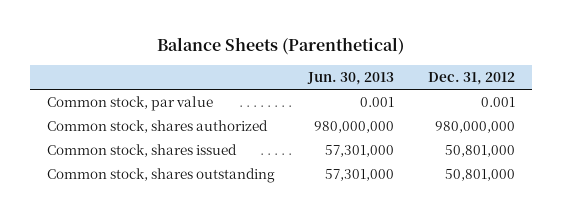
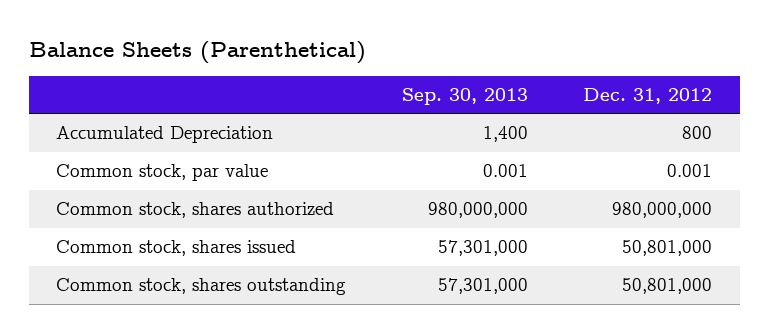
[307,72,395,86] Jun. 30, 2013 -> none
none -> [401,88,528,106] Sep. 30, 2013
none -> [56,126,274,144] Accumulated Depreciation

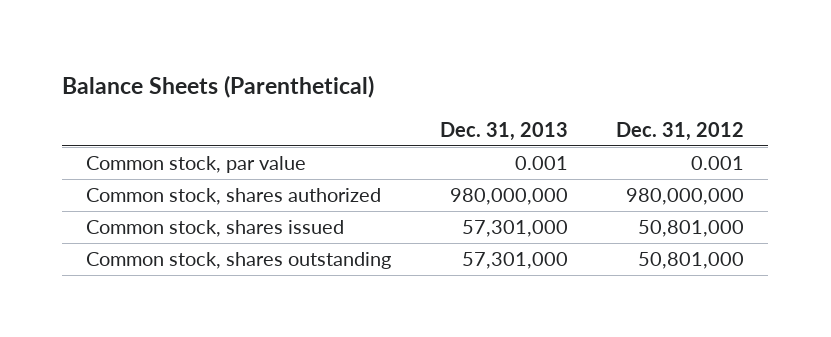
[401,88,528,106] Sep. 30, 2013 -> none
none -> [439,121,568,141] Dec. 31, 2013
[56,126,274,144] Accumulated Depreciation -> none

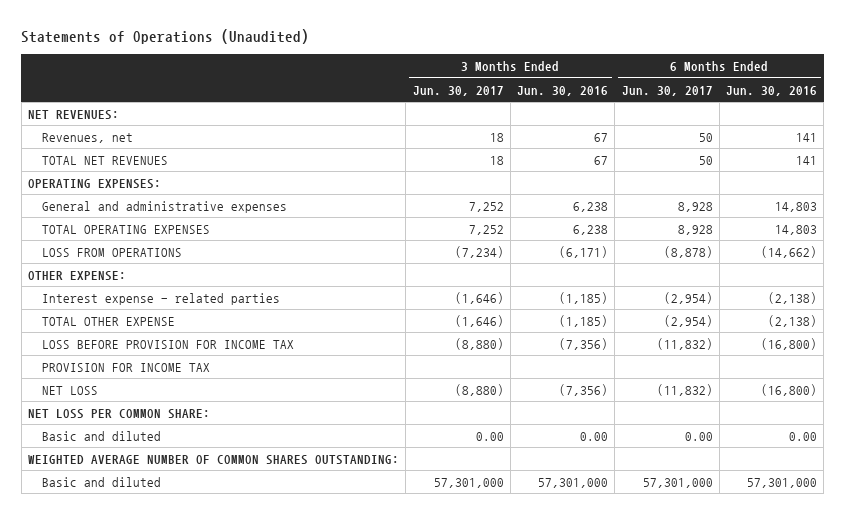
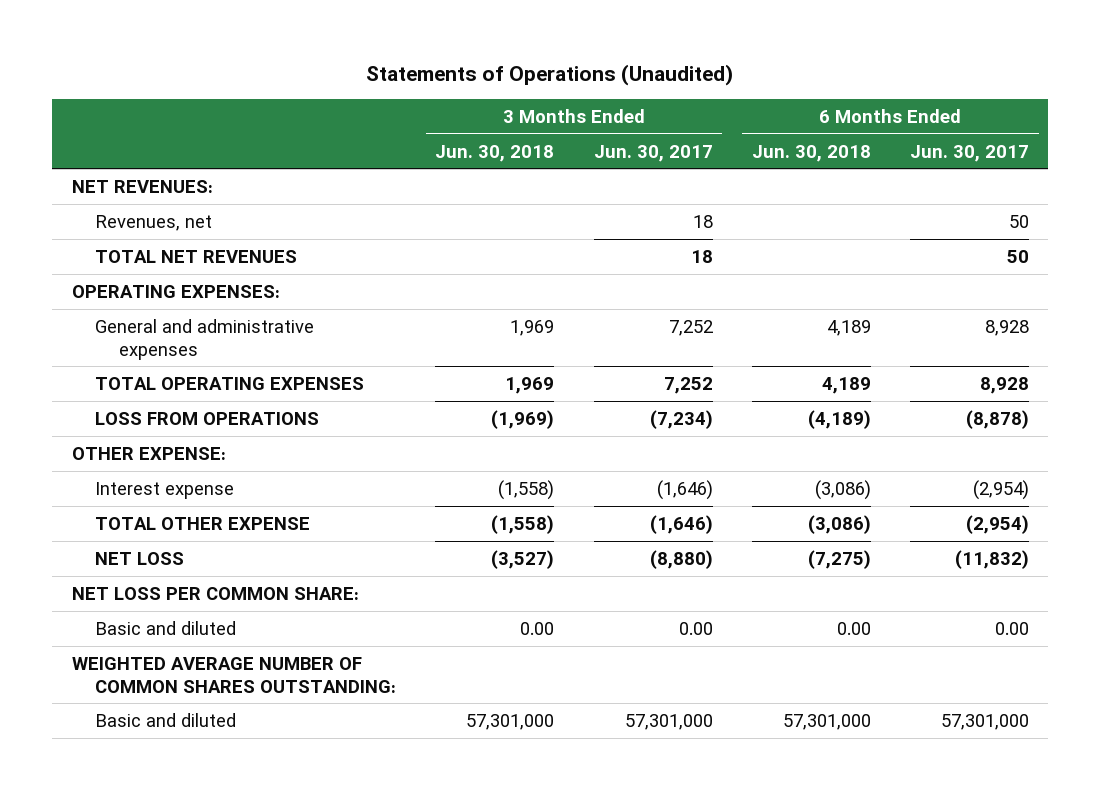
[517,85,609,96] Jun. 30, 2016 -> none
[726,85,818,96] Jun. 30, 2016 -> none
none -> [435,144,555,162] Jun. 30, 2018
none -> [751,144,871,162] Jun. 30, 2018
[41,292,280,305] Interest expense - related parties -> [95,481,235,499] Interest expense
[41,339,294,349] LOSS BEFORE PROVISION FOR INCOME TAX -> none
[41,362,210,372] PROVISION FOR INCOME TAX -> none

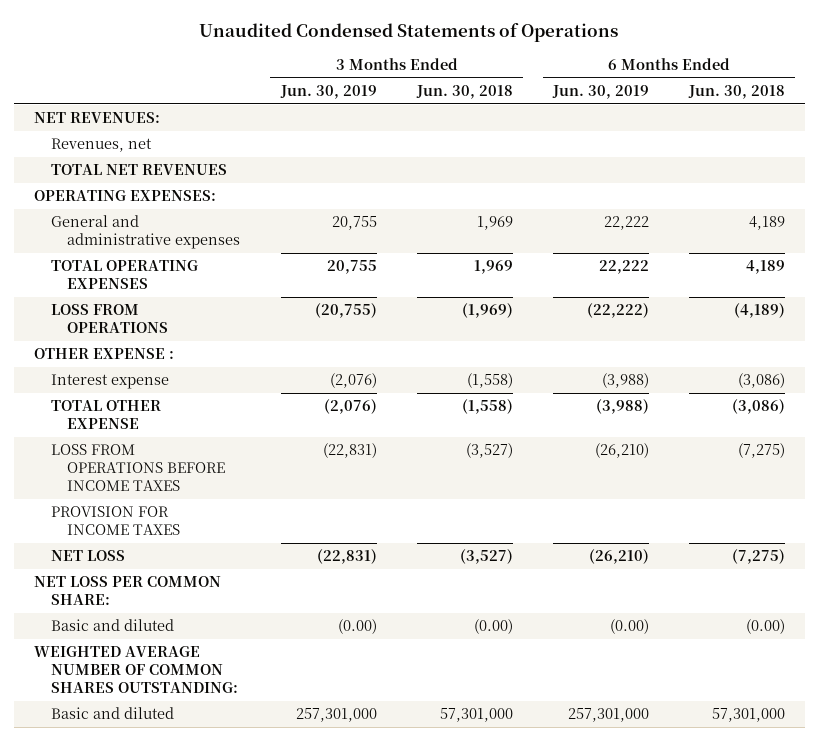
[366,63,734,86] Statements of Operations (Unaudited) -> [199,22,619,42] Unaudited Condensed Statements of Operations
[593,144,713,162] Jun. 30, 2017 -> none
[909,144,1029,162] Jun. 30, 2017 -> none
none -> [279,84,377,99] Jun. 30, 2019
none -> [551,84,649,99] Jun. 30, 2019
[71,446,226,460] OTHER EXPENSE: -> [33,348,174,360] OTHER EXPENSE :
none -> [50,444,226,492] LOSS FROM OPERATIONS BEFORE INCOME TAXES
none -> [50,506,181,536] PROVISION FOR INCOME TAXES
[520,621,555,635] 0.00 -> [473,619,513,635] (0.00)
[836,621,871,635] 0.00 -> [745,619,785,635] (0.00)

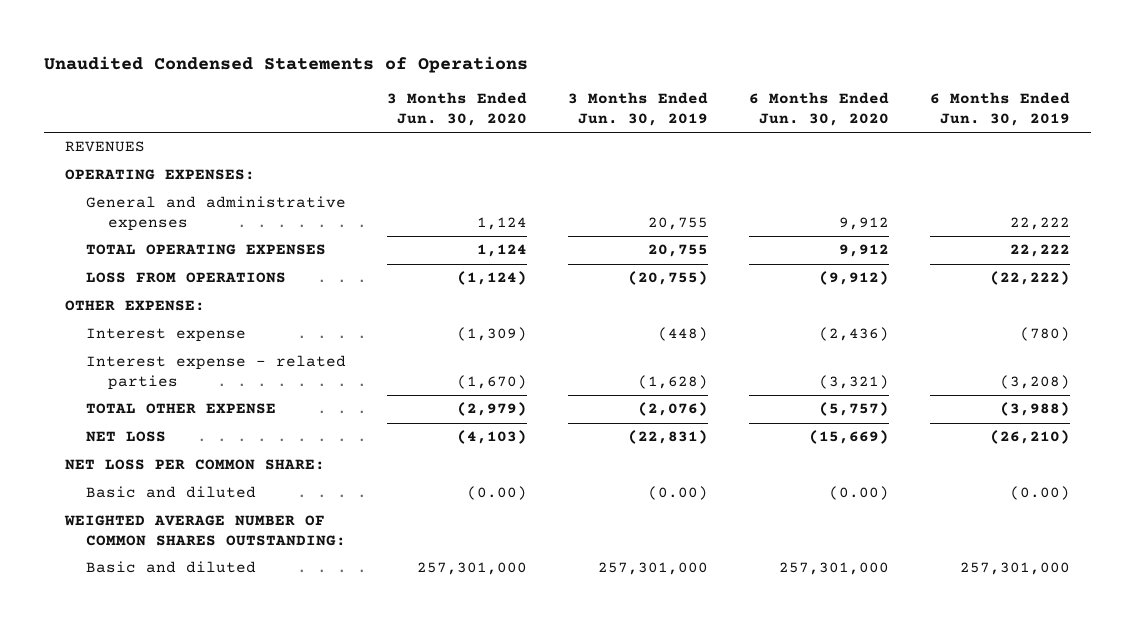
[415,84,513,99] Jun. 30, 2018 -> none
[687,84,785,99] Jun. 30, 2018 -> none
none -> [387,92,528,126] 3 Months Ended Jun. 30, 2020
none -> [749,92,890,126] 6 Months Ended Jun. 30, 2020
[33,112,160,124] NET REVENUES: -> none
[50,138,152,153] Revenues, net -> none
[50,164,227,176] TOTAL NET REVENUES -> [64,141,145,153] REVENUES
[33,348,174,360] OTHER EXPENSE : -> [64,300,205,312] OTHER EXPENSE:
[329,373,377,389] (2,076) -> [658,327,709,342] (448)
[601,373,649,389] (3,988) -> [1020,327,1071,342] (780)
none -> [86,355,347,390] Interest expense - related parties
[50,444,226,492] LOSS FROM OPERATIONS BEFORE INCOME TAXES -> none
[50,506,181,536] PROVISION FOR INCOME TAXES -> none

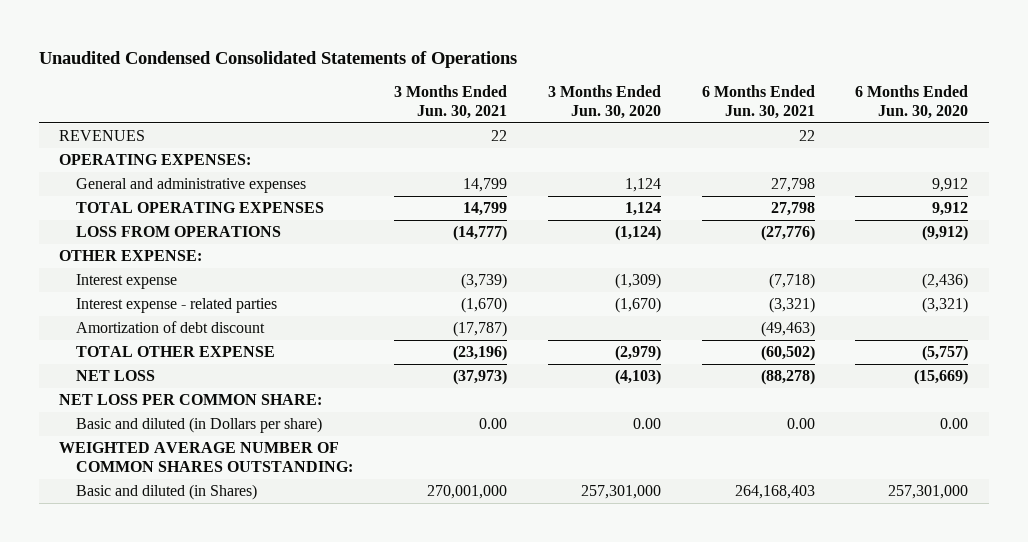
[44,56,529,74] Unaudited Condensed Statements of Operations -> [38,50,517,68] Unaudited Condensed Consolidated Statements of Operations
[568,92,709,126] 3 Months Ended Jun. 30, 2019 -> none
[930,92,1071,126] 6 Months Ended Jun. 30, 2019 -> none
none -> [393,84,507,120] 3 Months Ended Jun. 30, 2021
none -> [701,84,815,120] 6 Months Ended Jun. 30, 2021
none -> [76,321,266,334] Amortization of debt discount
[86,486,257,499] Basic and diluted -> [76,417,323,434] Basic and diluted (in Dollars per share)
[467,486,528,501] (0.00) -> [632,418,661,430] 0.00
[829,486,890,501] (0.00) -> [940,418,969,430] 0.00
[86,561,257,574] Basic and diluted -> [76,484,258,501] Basic and diluted (in Shares)

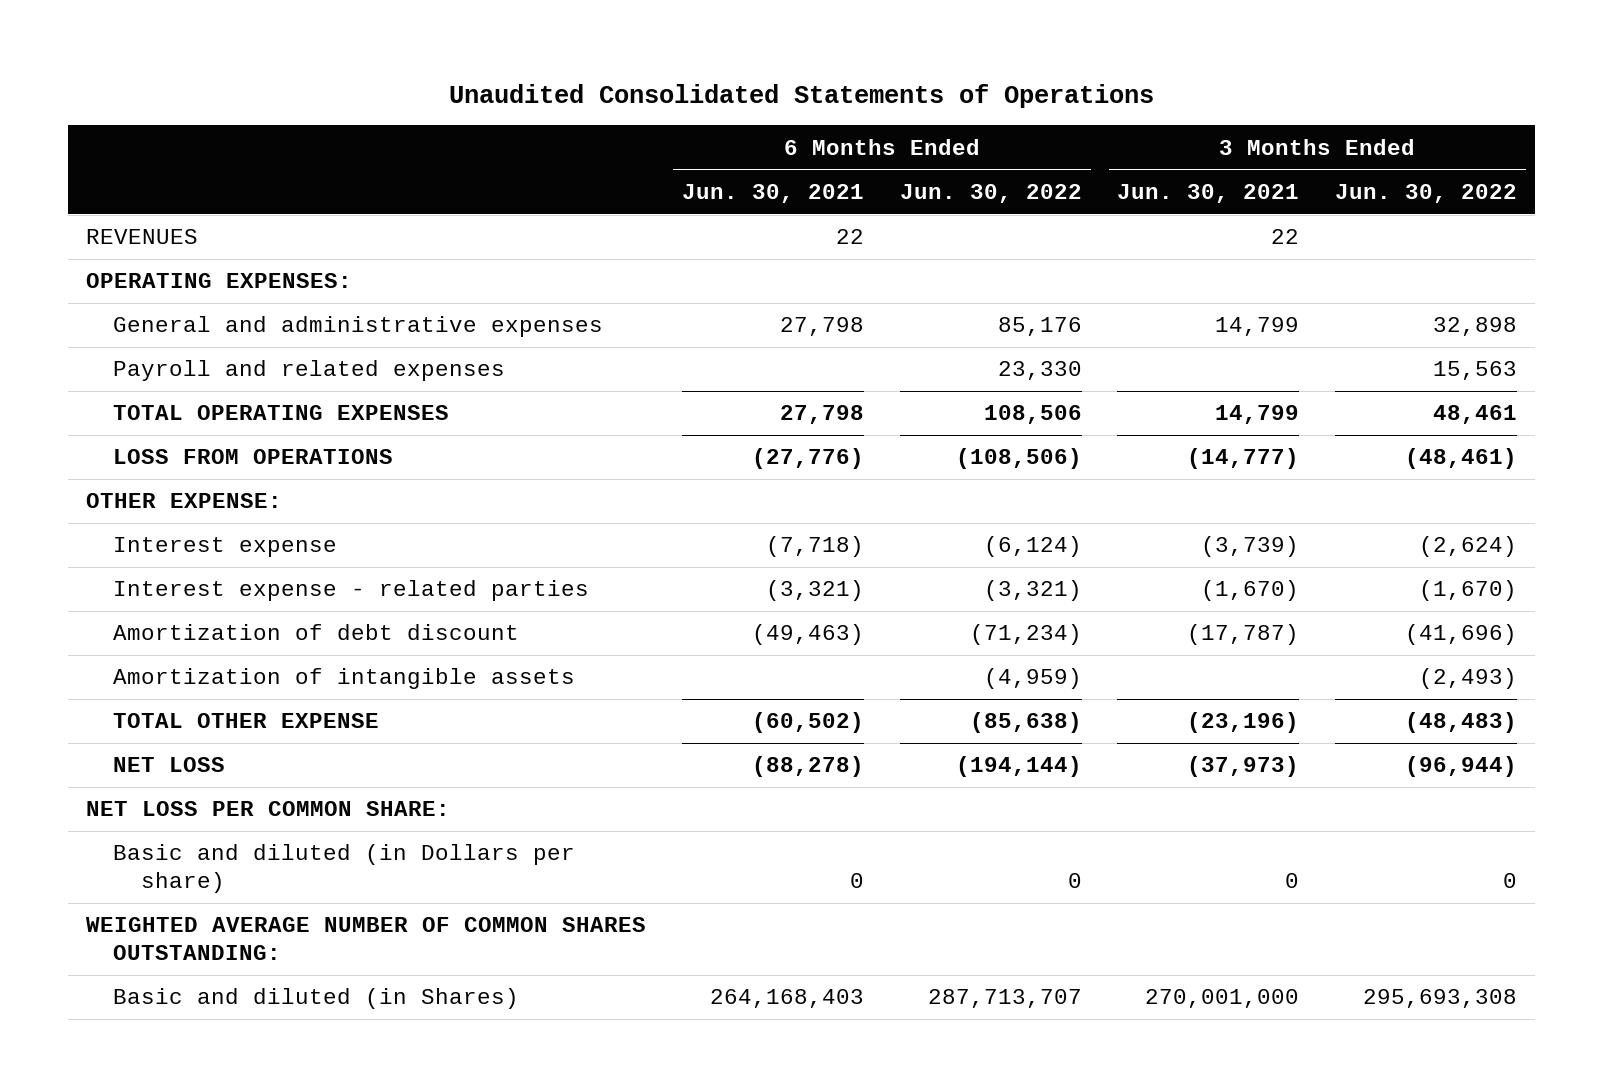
[38,50,517,68] Unaudited Condensed Consolidated Statements of Operations -> [448,83,1154,108] Unaudited Consolidated Statements of Operations
[547,84,661,120] 3 Months Ended Jun. 30, 2020 -> none
[855,84,969,120] 6 Months Ended Jun. 30, 2020 -> none
none -> [899,183,1082,203] Jun. 30, 2022
none -> [1335,183,1518,203] Jun. 30, 2022
none -> [113,360,506,382] Payroll and related expenses
none -> [113,668,576,690] Amortization of intangible assets
[478,418,507,430] 0.00 -> [1285,873,1300,889] 0
[786,418,815,430] 0.00 -> [850,873,865,889] 0

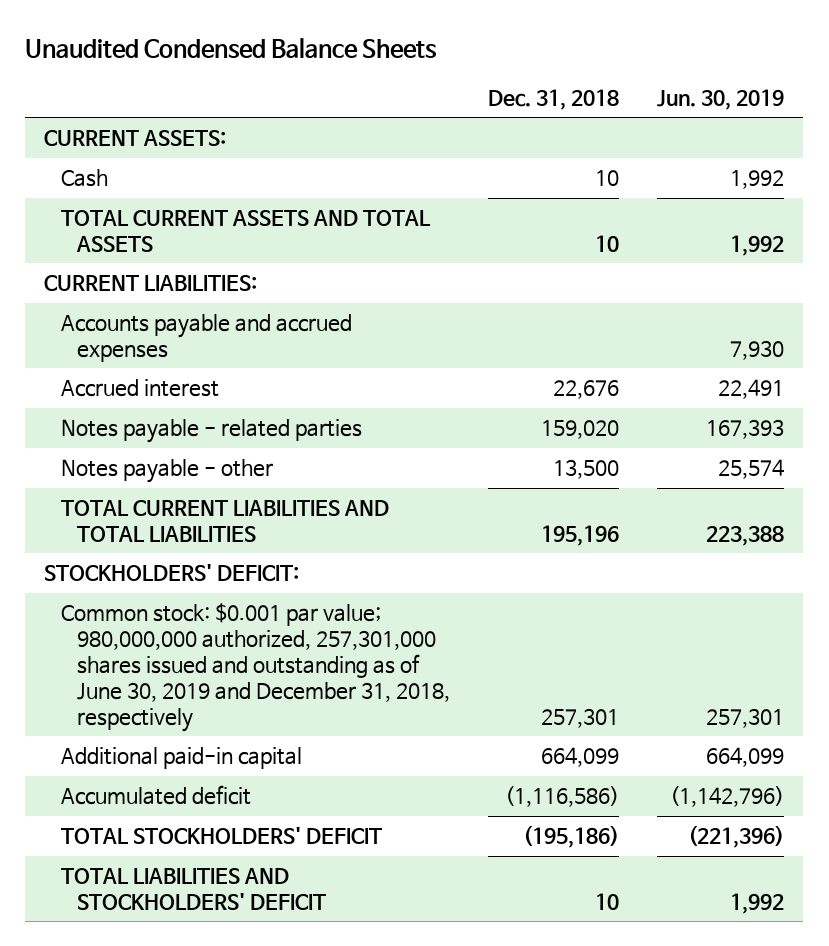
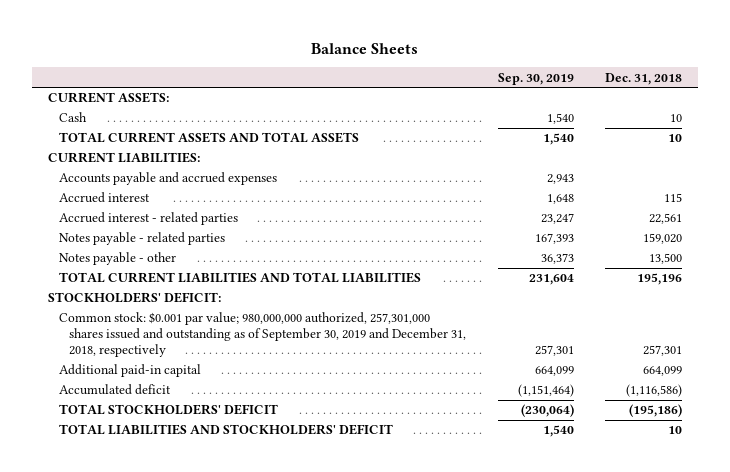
[25,38,438,60] Unaudited Condensed Balance Sheets -> [311,42,419,54] Balance Sheets
[657,88,785,110] Jun. 30, 2019 -> none
none -> [497,72,574,85] Sep. 30, 2019
[553,380,620,400] 22,676 -> [664,193,683,203] 115
none -> [58,212,238,226] Accrued interest - related parties
[60,603,450,732] Common stock: $0.001 par value; 980,000,000 authorized, 257,301,000 shares issued and outstanding as of June 30, 2019 and December 31, 2018, respectively -> [58,312,467,358] Common stock: $0.001 par value; 980,000,000 authorized, 257,301,000 shares issued and outstanding as of September 30, 2019 and December 31, 2018, respectively

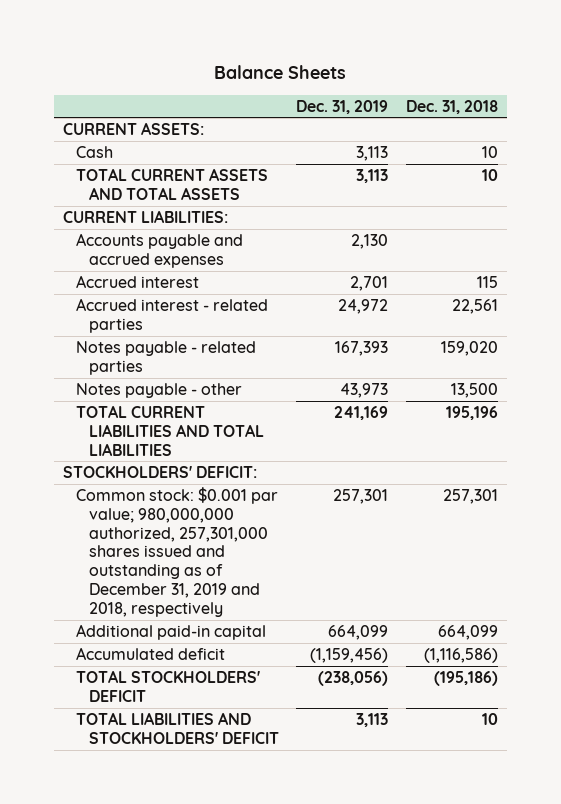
[497,72,574,85] Sep. 30, 2019 -> none
none -> [296,99,389,114] Dec. 31, 2019
[58,312,467,358] Common stock: $0.001 par value; 980,000,000 authorized, 257,301,000 shares issued and outstanding as of September 30, 2019 and December 31, 2018, respectively -> [75,486,278,617] Common stock: $0.001 par value; 980,000,000 authorized, 257,301,000 shares issued and outstanding as of December 31, 2019 and 2018, respectively

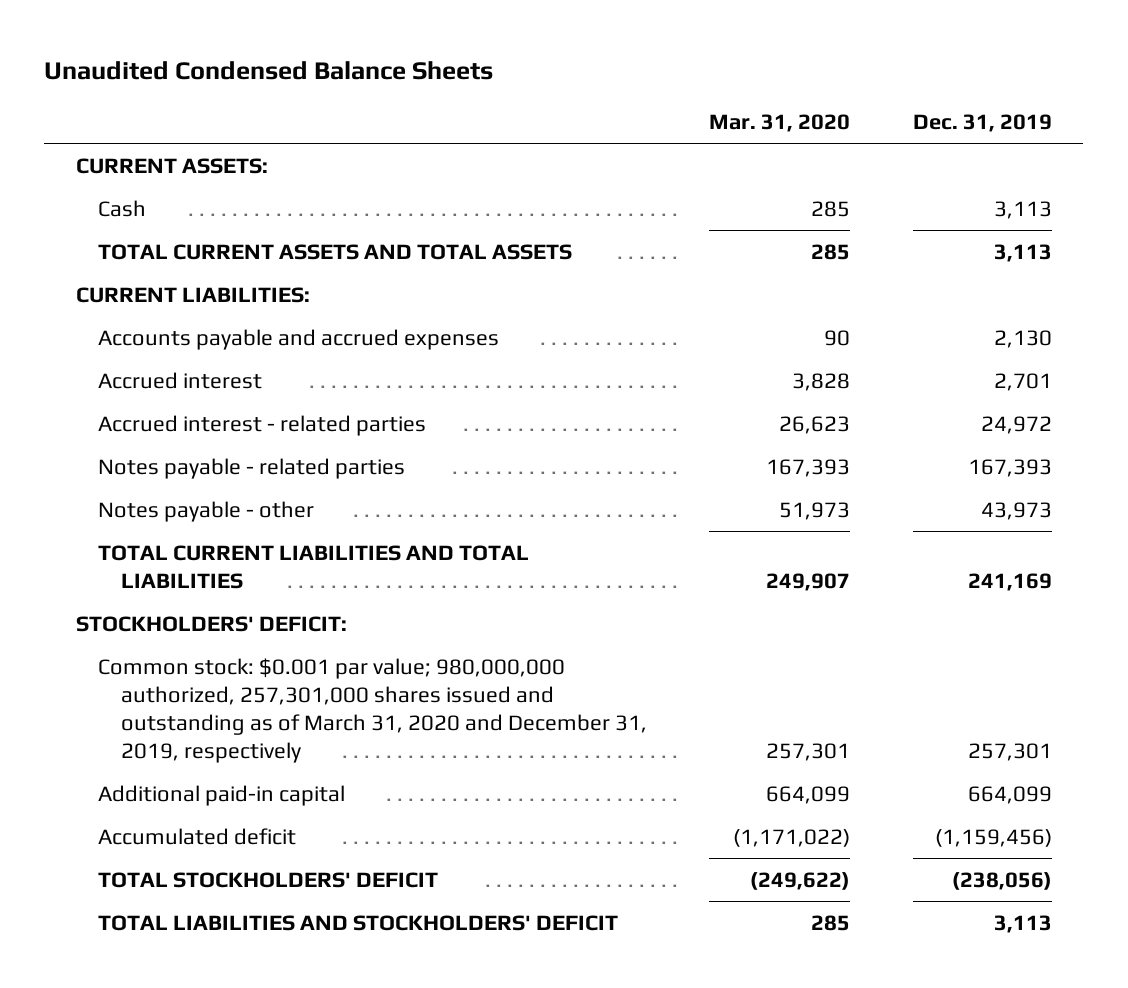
[214,64,347,79] Balance Sheets -> [44,60,494,80] Unaudited Condensed Balance Sheets
[405,99,498,114] Dec. 31, 2018 -> none
none -> [709,114,851,133] Mar. 31, 2020
[75,486,278,617] Common stock: $0.001 par value; 980,000,000 authorized, 257,301,000 shares issued and outstanding as of December 31, 2019 and 2018, respectively -> [98,657,647,763] Common stock: $0.001 par value; 980,000,000 authorized, 257,301,000 shares issued and outstanding as of March 31, 2020 and December 31, 2019, respectively

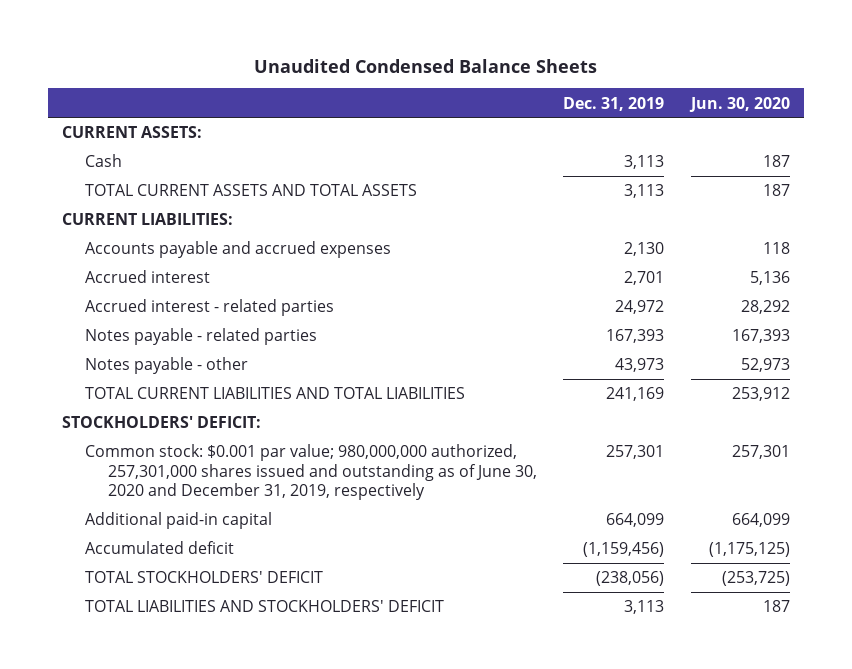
[709,114,851,133] Mar. 31, 2020 -> none
none -> [689,96,791,112] Jun. 30, 2020
[98,657,647,763] Common stock: $0.001 par value; 980,000,000 authorized, 257,301,000 shares issued and outstanding as of March 31, 2020 and December 31, 2019, respectively -> [84,444,537,501] Common stock: $0.001 par value; 980,000,000 authorized, 257,301,000 shares issued and outstanding as of June 30, 2020 and December 31, 2019, respectively

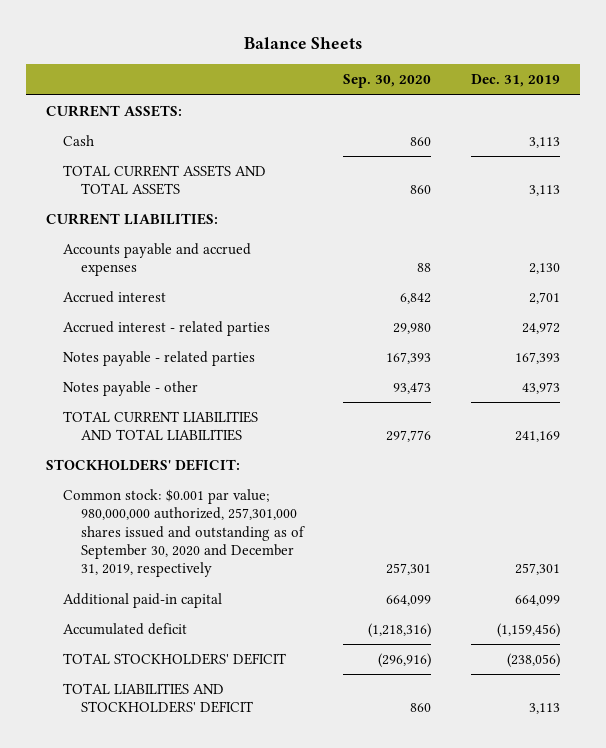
[253,58,597,73] Unaudited Condensed Balance Sheets -> [243,37,362,50] Balance Sheets
[689,96,791,112] Jun. 30, 2020 -> none
none -> [343,74,432,89] Sep. 30, 2020
[84,444,537,501] Common stock: $0.001 par value; 980,000,000 authorized, 257,301,000 shares issued and outstanding as of June 30, 2020 and December 31, 2019, respectively -> [63,488,305,578] Common stock: $0.001 par value; 980,000,000 authorized, 257,301,000 shares issued and outstanding as of September 30, 2020 and December 31, 2019, respectively

